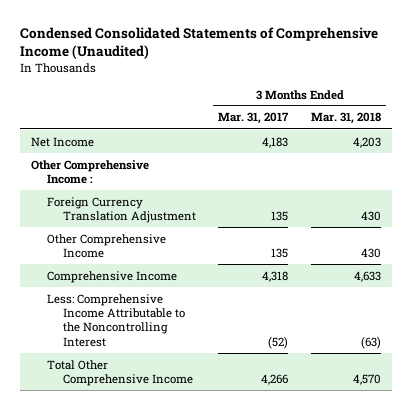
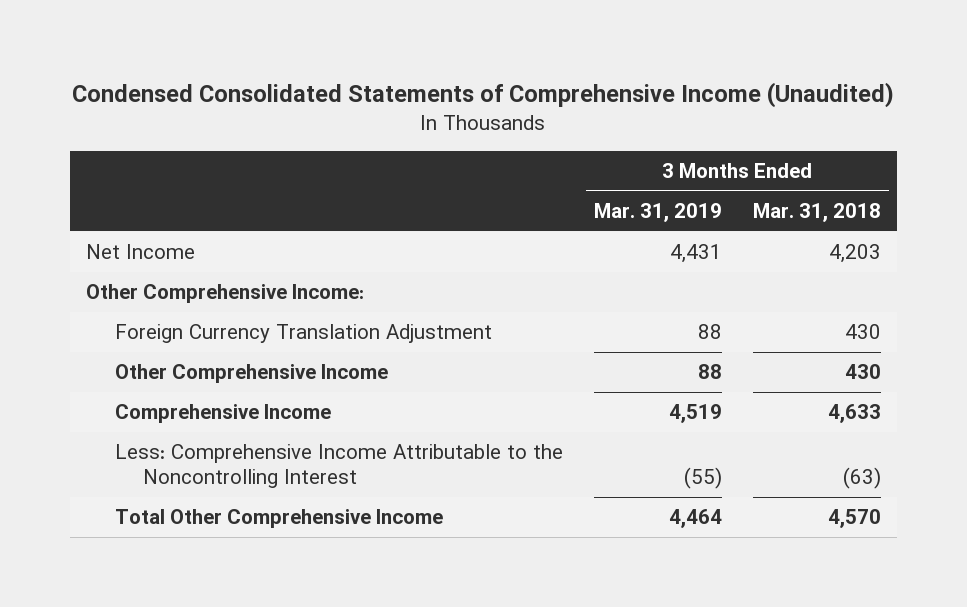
[218,112,290,125] Mar. 31, 2017 -> none
none -> [593,202,722,222] Mar. 31, 2019
[31,159,150,184] Other Comprehensive Income : -> [85,284,364,304] Other Comprehensive Income:

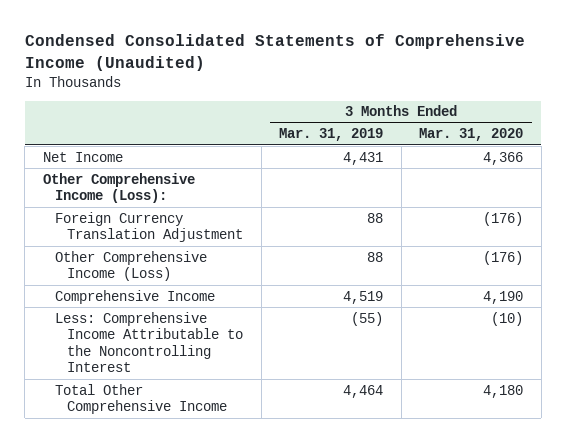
[752,202,881,222] Mar. 31, 2018 -> none
none -> [419,128,524,142] Mar. 31, 2020
[85,284,364,304] Other Comprehensive Income: -> [42,172,195,204] Other Comprehensive Income (Loss):
[114,364,388,384] Other Comprehensive Income -> [54,250,207,282] Other Comprehensive Income (Loss)

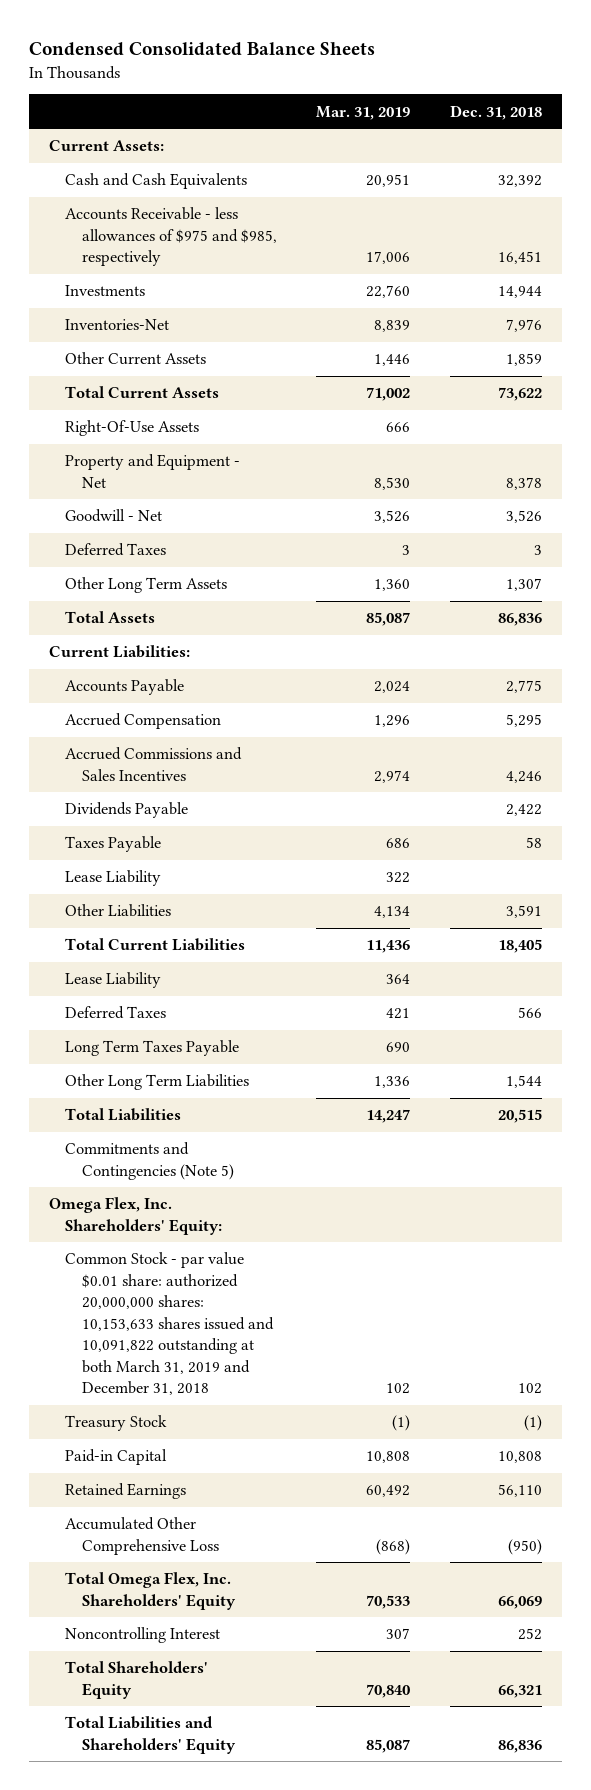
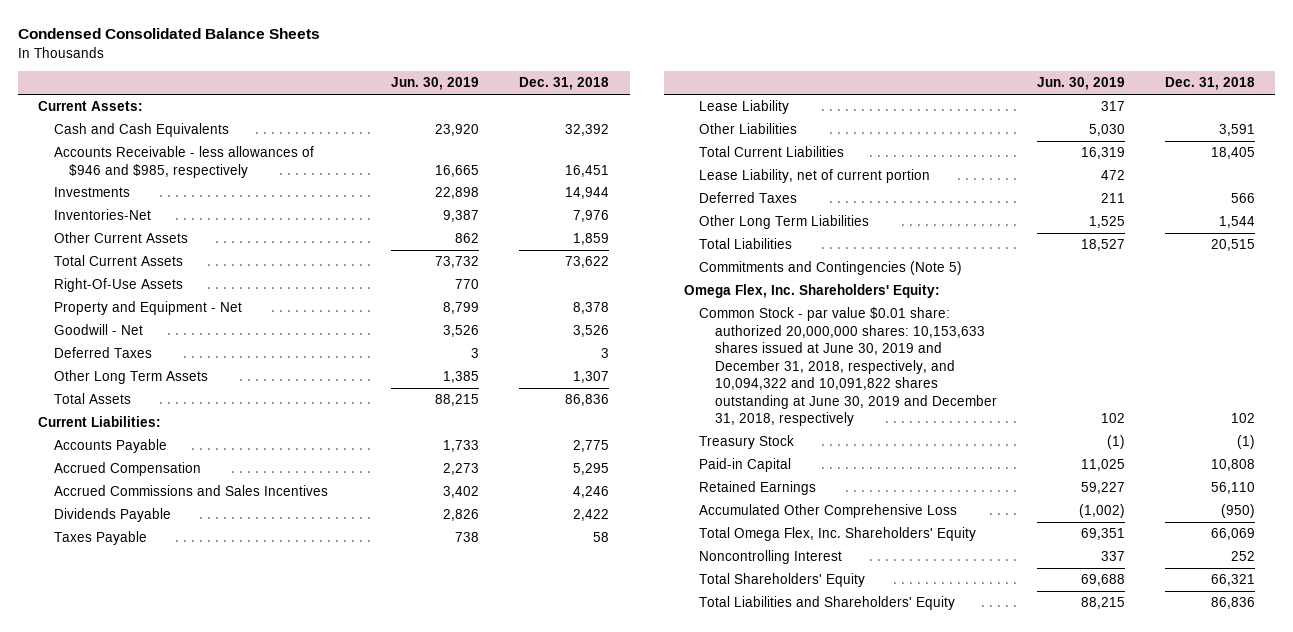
[316,105,411,120] Mar. 31, 2019 -> none
none -> [391,77,480,91] Jun. 30, 2019
[65,207,277,267] Accounts Receivable - less allowances of $975 and $985, respectively -> [53,146,314,178] Accounts Receivable - less allowances of $946 and $985, respectively
[65,972,162,989] Lease Liability -> [699,169,931,184] Lease Liability, net of current portion
[65,1040,240,1057] Long Term Taxes Payable -> none
[65,1252,274,1396] Common Stock - par value $0.01 share: authorized 20,000,000 shares: 10,153,633 shares issued and 10,091,822 outstanding at both March 31, 2019 and December 31, 2018 -> [699,307,997,427] Common Stock - par value $0.01 share: authorized 20,000,000 shares: 10,153,633 shares issued at June 30, 2019 and December 31, 2018, respectively, and 10,094,322 and 10,091,822 shares outstanding at June 30, 2019 and December 31, 2018, respectively

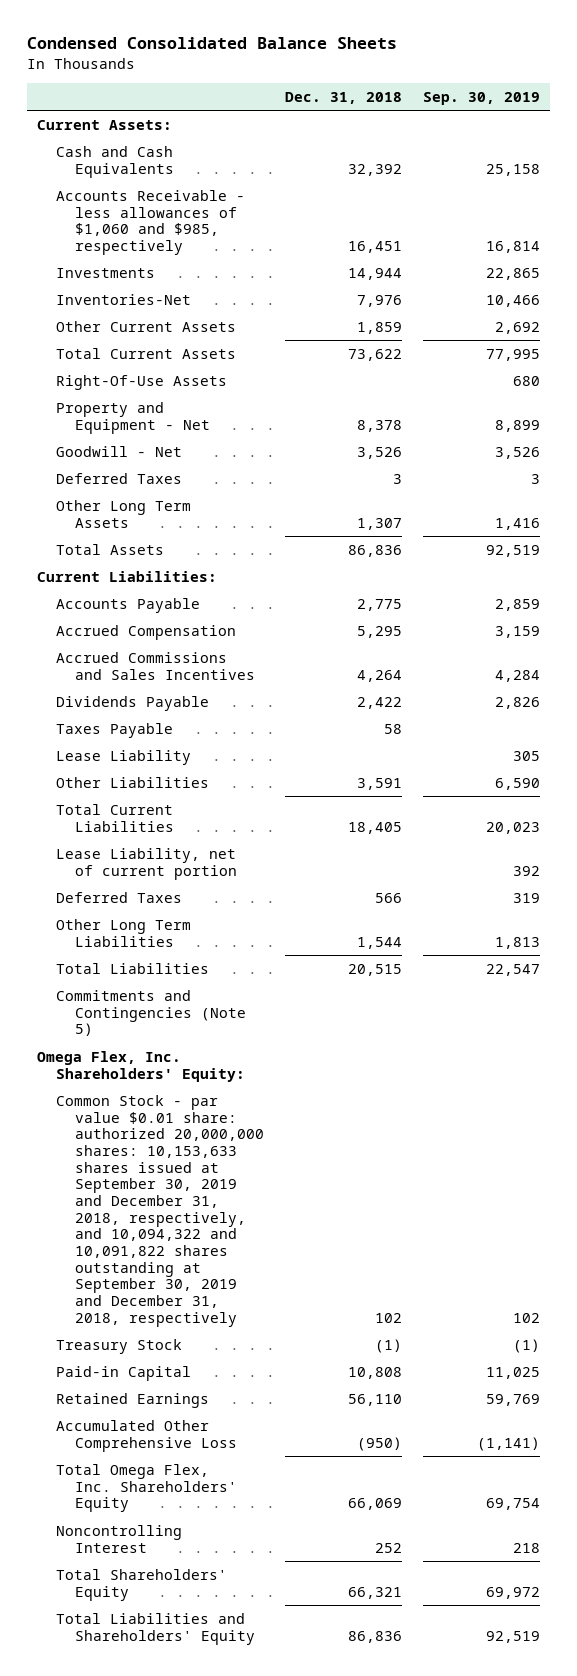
[391,77,480,91] Jun. 30, 2019 -> none
none -> [422,91,540,105] Sep. 30, 2019
[53,146,314,178] Accounts Receivable - less allowances of $946 and $985, respectively -> [56,189,246,255] Accounts Receivable - less allowances of $1,060 and $985, respectively
[573,486,610,499] 4,246 -> [357,669,403,682] 4,264
[699,307,997,427] Common Stock - par value $0.01 share: authorized 20,000,000 shares: 10,153,633 shares issued at June 30, 2019 and December 31, 2018, respectively, and 10,094,322 and 10,091,822 shares outstanding at June 30, 2019 and December 31, 2018, respectively -> [56,1094,265,1327] Common Stock - par value $0.01 share: authorized 20,000,000 shares: 10,153,633 shares issued at September 30, 2019 and December 31, 2018, respectively, and 10,094,322 and 10,091,822 shares outstanding at September 30, 2019 and December 31, 2018, respectively

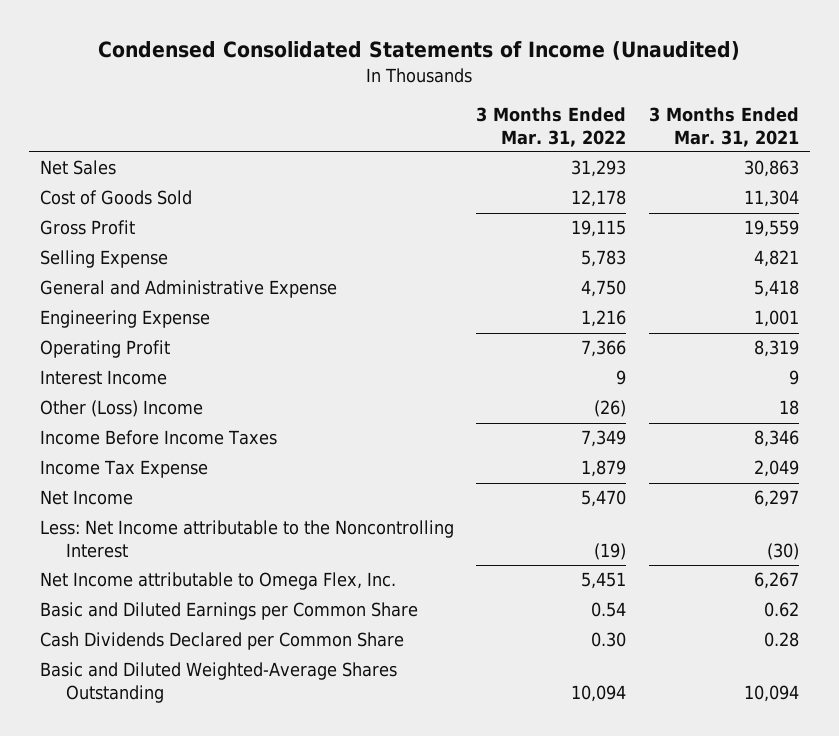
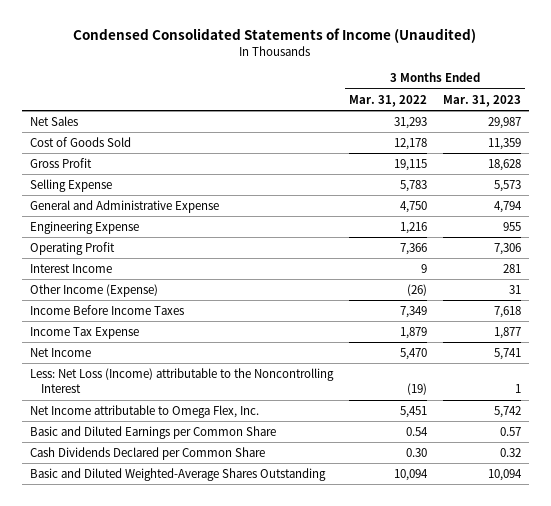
[648,107,799,147] 3 Months Ended Mar. 31, 2021 -> none
none -> [443,94,522,107] Mar. 31, 2023
[40,400,204,418] Other (Loss) Income -> [29,284,158,298] Other Income (Expense)
[40,520,455,558] Less: Net Income attributable to the Noncontrolling Interest -> [29,368,334,394] Less: Net Loss (Income) attributable to the Noncontrolling Interest

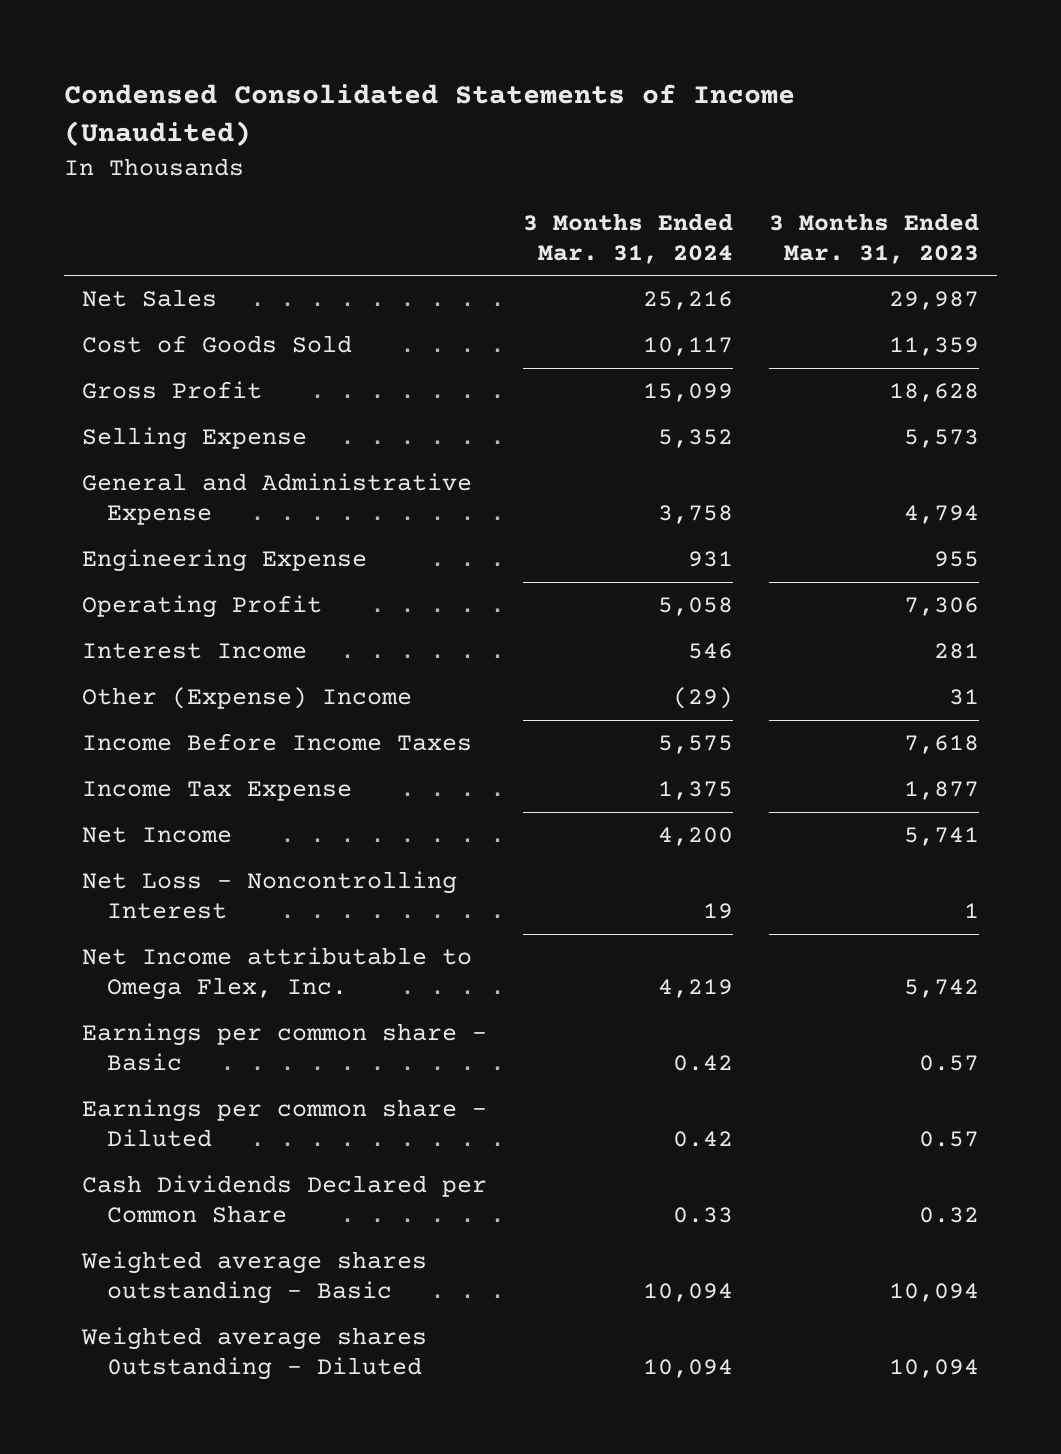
[348,94,427,107] Mar. 31, 2022 -> none
none -> [523,212,734,264] 3 Months Ended Mar. 31, 2024
[29,284,158,298] Other Income (Expense) -> [81,687,412,710] Other (Expense) Income
[29,368,334,394] Less: Net Loss (Income) attributable to the Noncontrolling Interest -> [81,871,457,919] Net Loss - Noncontrolling Interest
[29,426,276,440] Basic and Diluted Earnings per Common Share -> [81,1023,487,1071] Earnings per common share - Basic
none -> [81,1099,487,1147] Earnings per common share - Diluted
[29,468,326,482] Basic and Diluted Weighted-Average Shares Outstanding -> [80,1251,427,1304] Weighted average shares outstanding - Basic
none -> [80,1327,427,1380] Weighted average shares 0utstanding - Diluted

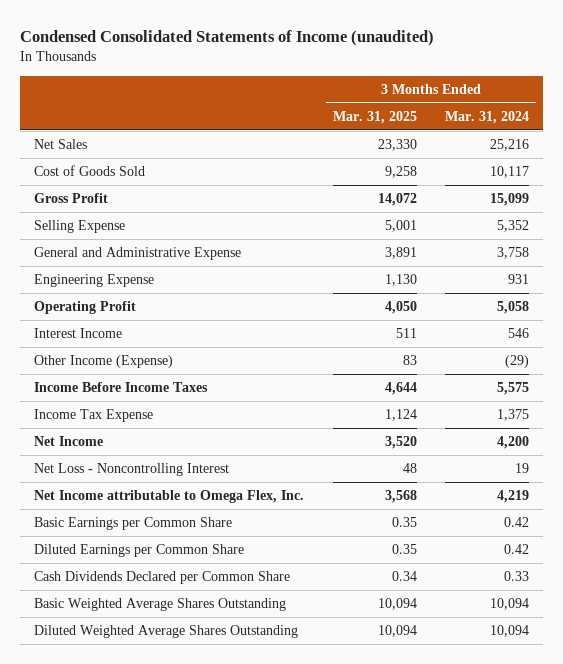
[63,83,795,148] Condensed Consolidated Statements of Income (Unaudited) -> [20,30,435,47] Condensed Consolidated Statements of Income (unaudited)
[769,212,980,264] 3 Months Ended Mar. 31, 2023 -> none
none -> [332,110,417,124] Mar. 31, 2025
[81,687,412,710] Other (Expense) Income -> [34,355,174,369] Other Income (Expense)
[81,1023,487,1071] Earnings per common share - Basic -> [34,517,233,531] Basic Earnings per Common Share
[81,1099,487,1147] Earnings per common share - Diluted -> [34,544,245,558] Diluted Earnings per Common Share
[80,1251,427,1304] Weighted average shares outstanding - Basic -> [34,598,287,612] Basic Weighted Average Shares Outstanding
[80,1327,427,1380] Weighted average shares 0utstanding - Diluted -> [34,625,299,639] Diluted Weighted Average Shares Outstanding

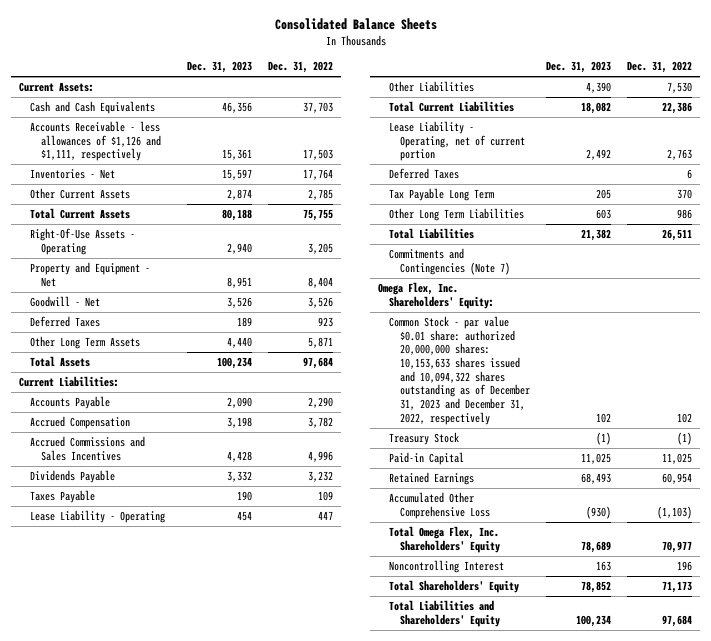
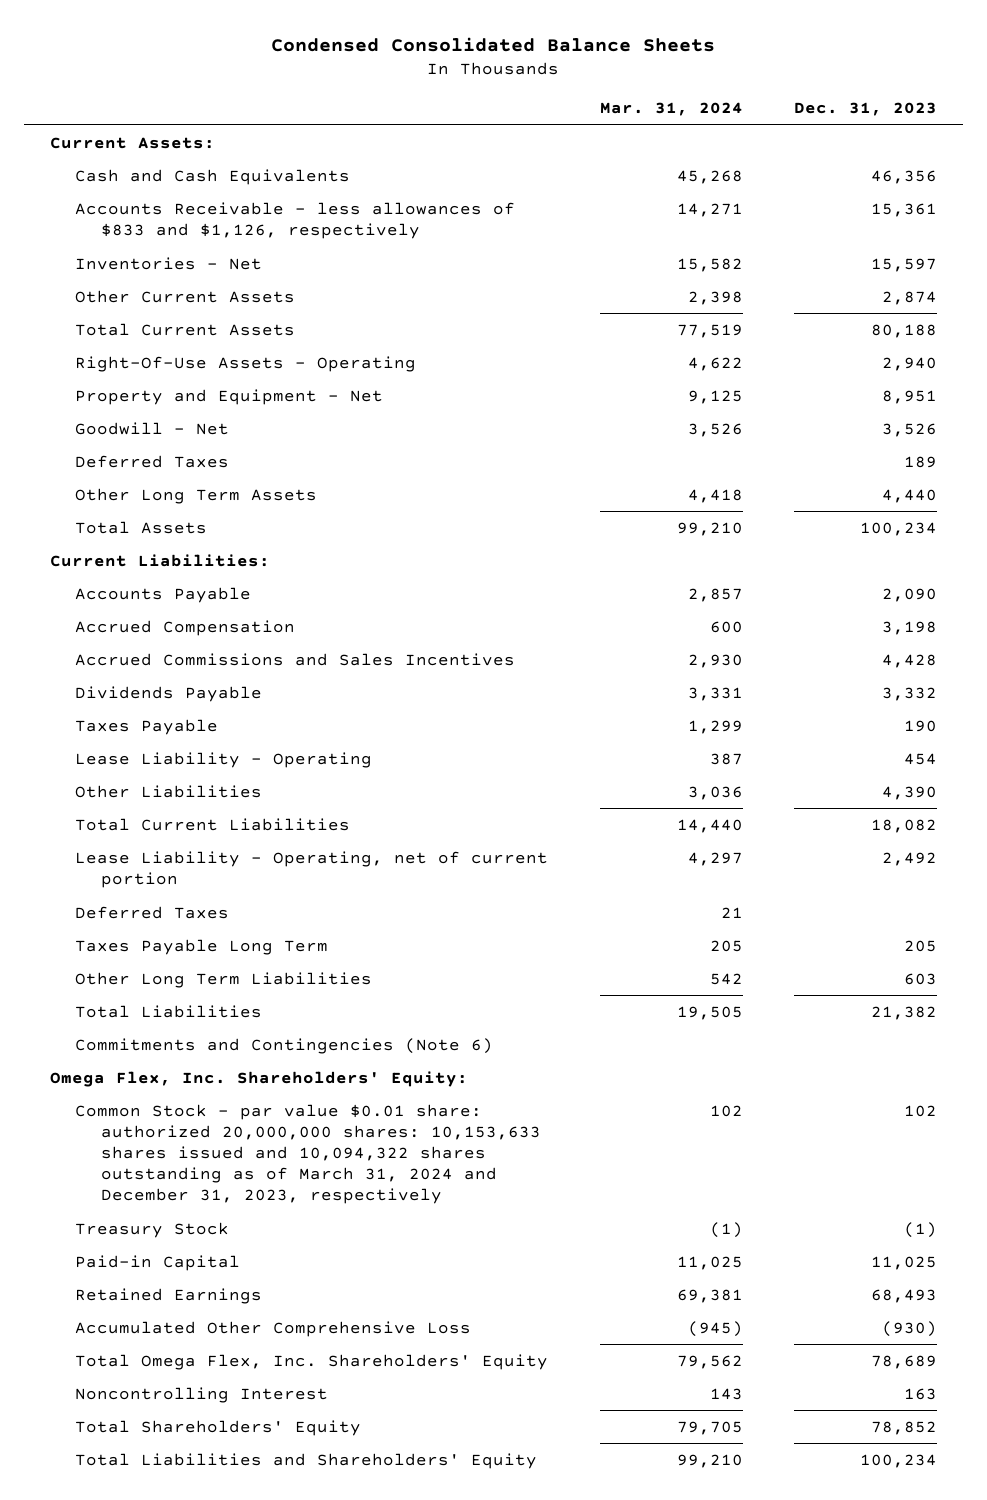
[274,17,437,30] Consolidated Balance Sheets -> [271,36,716,52] Condensed Consolidated Balance Sheets
[267,61,333,74] Dec. 31, 2022 -> none
none -> [599,102,743,117] Mar. 31, 2024
[29,121,161,162] Accounts Receivable - less allowances of $1,126 and $1,111, respectively -> [75,201,516,239] Accounts Receivable - less allowances of $833 and $1,126, respectively
[389,188,495,202] Tax Payable Long Term -> [75,938,329,955] Taxes Payable Long Term
[389,248,511,275] Commitments and Contingencies (Note 7) -> [75,1037,494,1054] Commitments and Contingencies (Note 6)
[389,316,531,425] Common Stock - par value $0.01 share: authorized 20,000,000 shares: 10,153,633 shares issued and 10,094,322 shares outstanding as of December 31, 2023 and December 31, 2022, respectively -> [75,1103,542,1205] Common Stock - par value $0.01 share: authorized 20,000,000 shares: 10,153,633 shares issued and 10,094,322 shares outstanding as of March 31, 2024 and December 31, 2023, respectively

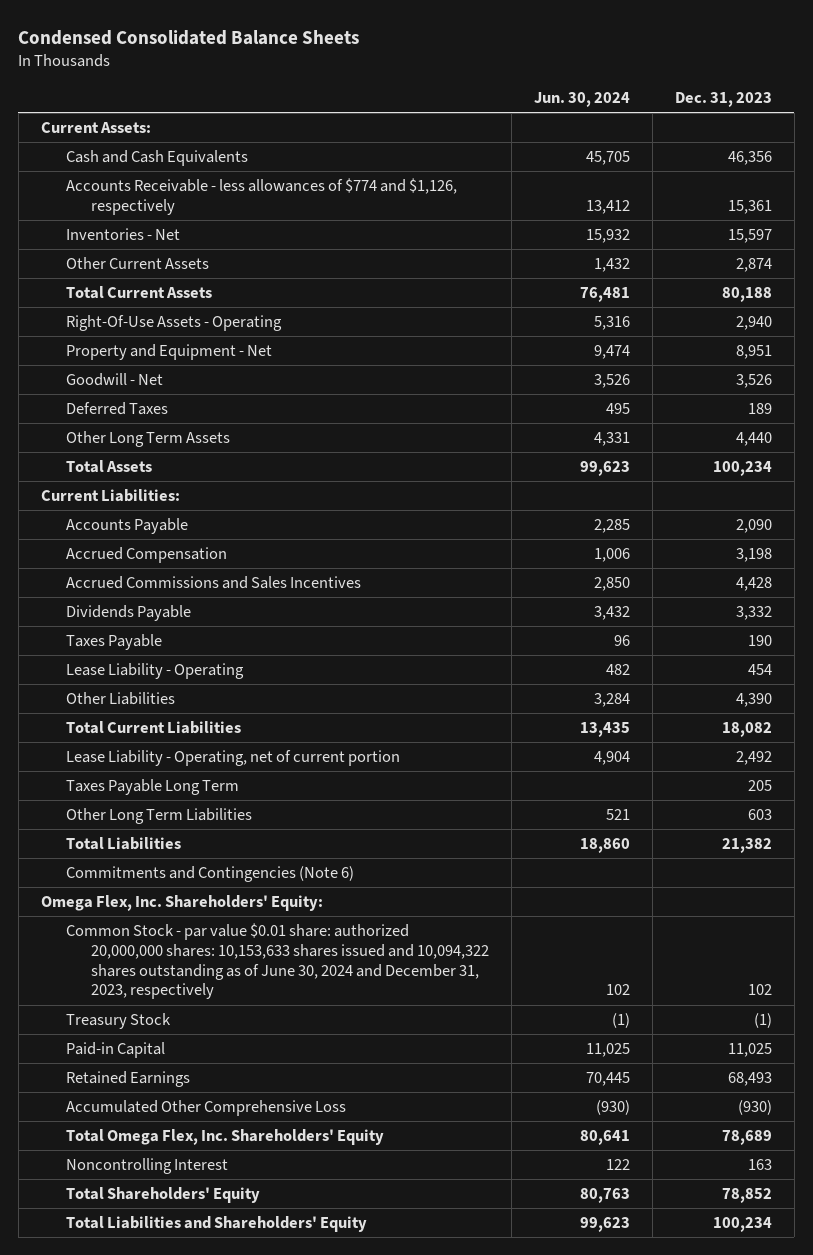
[599,102,743,117] Mar. 31, 2024 -> none
none -> [534,92,631,108] Jun. 30, 2024
[75,201,516,239] Accounts Receivable - less allowances of $833 and $1,126, respectively -> [66,178,458,215] Accounts Receivable - less allowances of $774 and $1,126, respectively
[75,905,230,919] Deferred Taxes -> none
[75,1103,542,1205] Common Stock - par value $0.01 share: authorized 20,000,000 shares: 10,153,633 shares issued and 10,094,322 shares outstanding as of March 31, 2024 and December 31, 2023, respectively -> [66,923,490,1000] Common Stock - par value $0.01 share: authorized 20,000,000 shares: 10,153,633 shares issued and 10,094,322 shares outstanding as of June 30, 2024 and December 31, 2023, respectively

